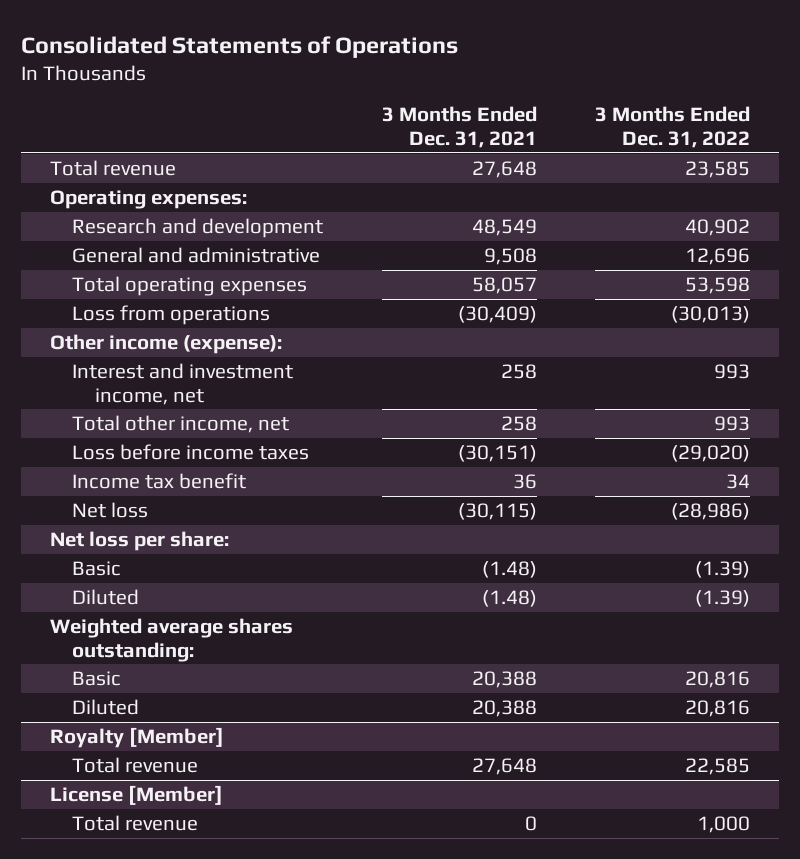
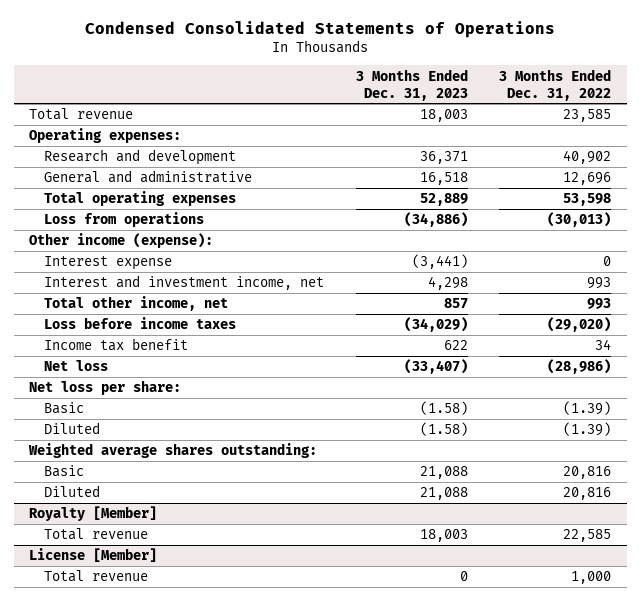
[21,35,459,58] Consolidated Statements of Operations -> [85,21,556,39] Condensed Consolidated Statements of Operations
[381,106,537,149] 3 Months Ended Dec. 31, 2021 -> none
none -> [355,68,468,101] 3 Months Ended Dec. 31, 2023
none -> [44,256,173,271] Interest expense

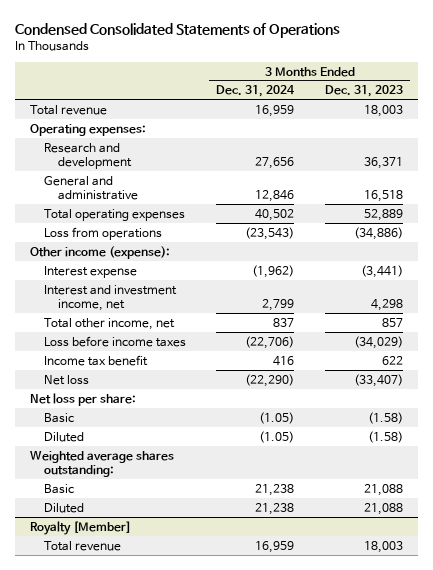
[499,68,612,101] 3 Months Ended Dec. 31, 2022 -> none
none -> [216,85,296,98] Dec. 31, 2024
[29,548,158,563] License [Member] -> none
[44,570,149,583] Total revenue -> none

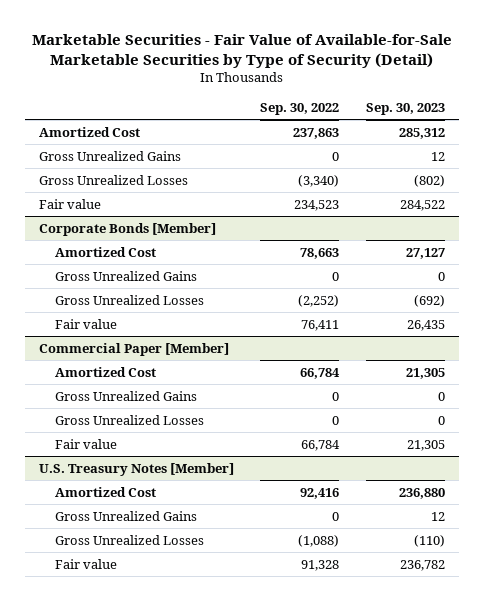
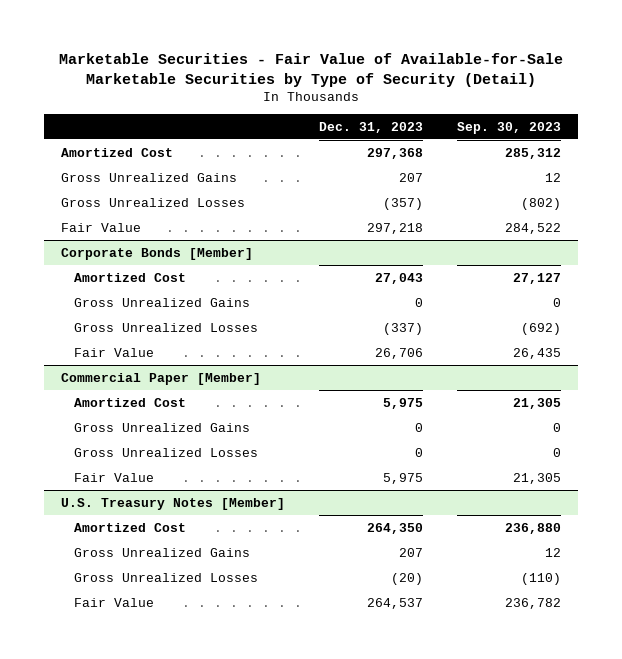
[260,102,340,115] Sep. 30, 2022 -> none
none -> [318,121,423,133] Dec. 31, 2023
[38,198,101,209] Fair value -> [60,222,141,232] Fair Value
[55,318,118,329] Fair value -> [73,347,154,357] Fair Value
[55,438,118,449] Fair value -> [73,472,154,482] Fair Value
[55,558,118,569] Fair value -> [73,597,154,607] Fair Value

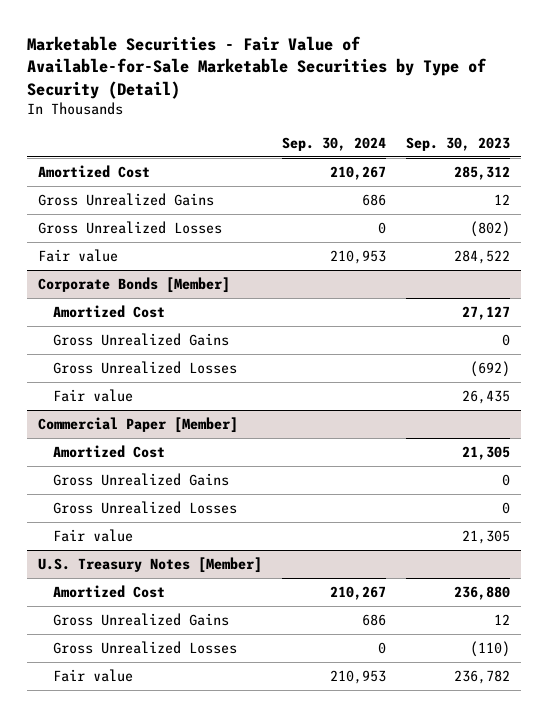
[318,121,423,133] Dec. 31, 2023 -> none
none -> [282,136,387,151] Sep. 30, 2024
[60,222,141,232] Fair Value -> [37,249,118,263] Fair value
[73,347,154,357] Fair Value -> [52,389,133,403] Fair value
[73,472,154,482] Fair Value -> [52,529,133,543] Fair value
[73,597,154,607] Fair Value -> [52,669,133,683] Fair value

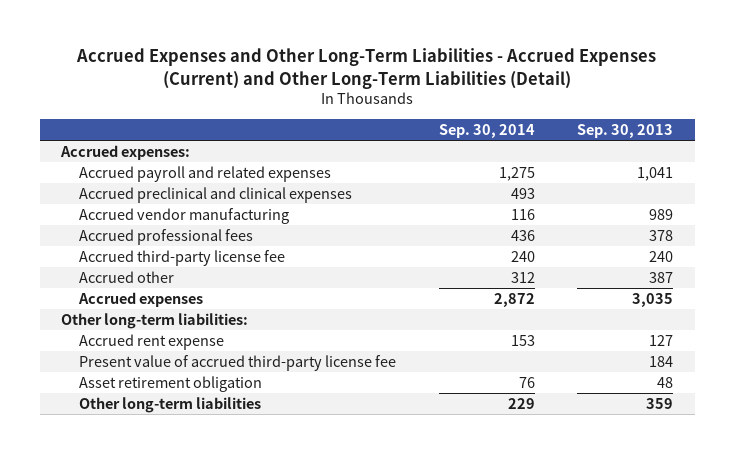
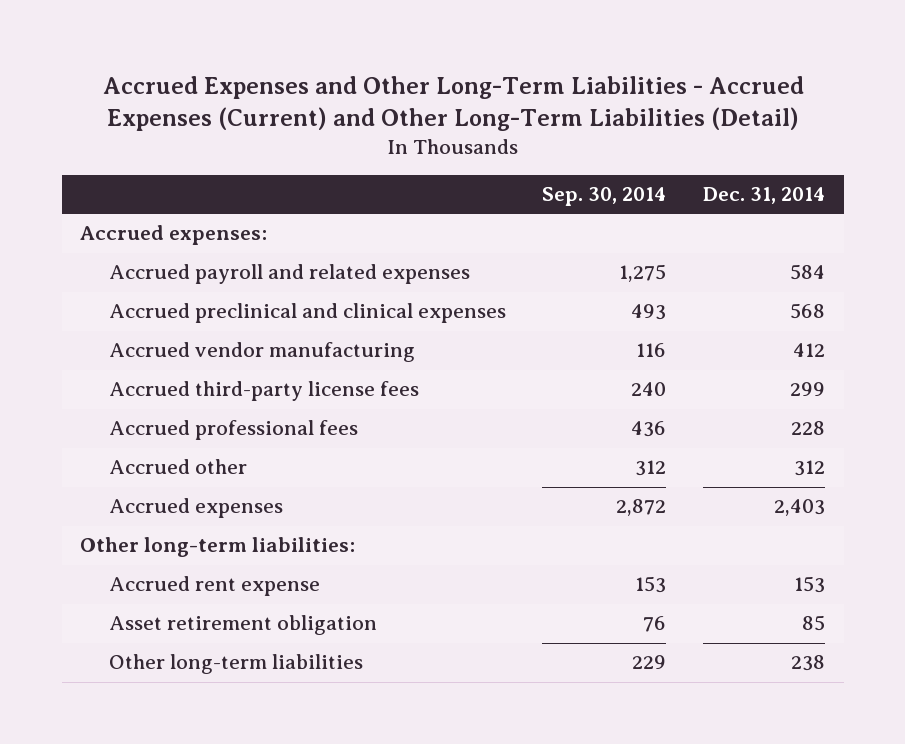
[577,124,674,139] Sep. 30, 2013 -> none
none -> [703,187,826,205] Dec. 31, 2014
none -> [108,381,419,402] Accrued third-party license fees
[79,250,286,267] Accrued third-party license fee -> none
[79,355,397,372] Present value of accrued third-party license fee -> none

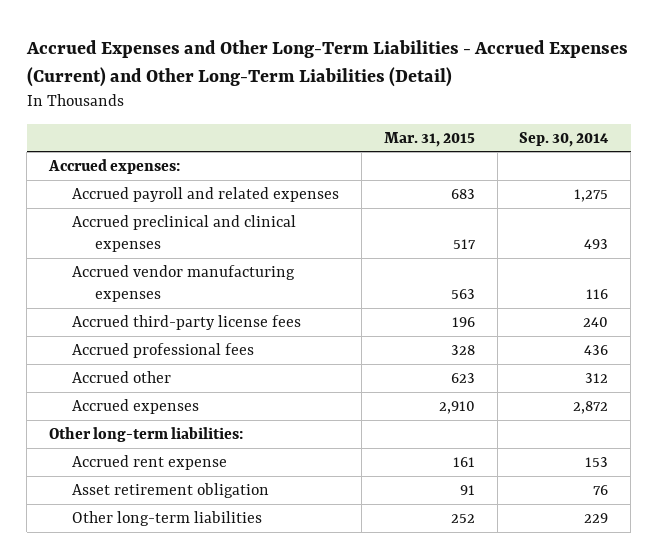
[703,187,826,205] Dec. 31, 2014 -> none
none -> [383,131,475,147] Mar. 31, 2015
[108,342,415,363] Accrued vendor manufacturing -> [72,265,296,302] Accrued vendor manufacturing expenses

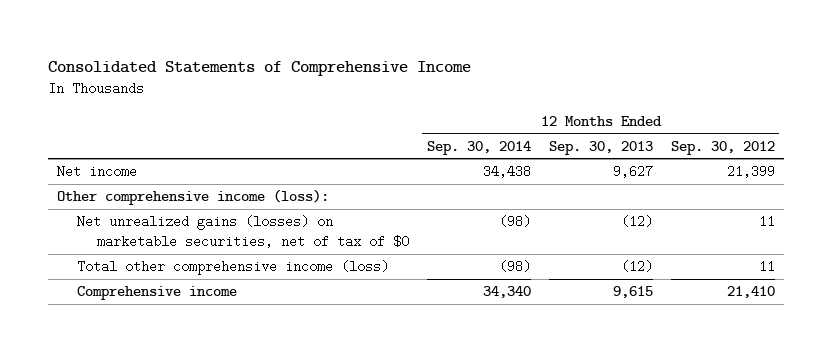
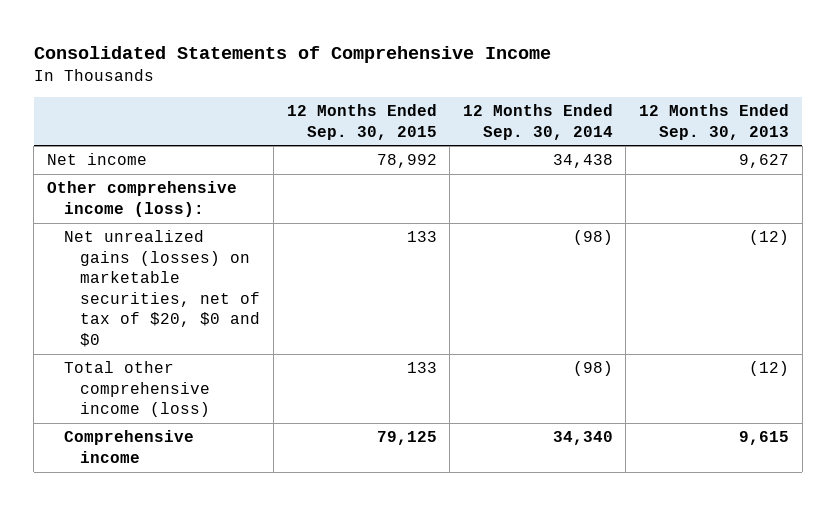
[670,140,775,155] Sep. 30, 2012 -> none
none -> [286,104,437,140] 12 Months Ended Sep. 30, 2015
[76,215,410,249] Net unrealized gains (losses) on marketable securities, net of tax of $0 -> [63,230,261,347] Net unrealized gains (losses) on marketable securities, net of tax of $20, $0 and $0

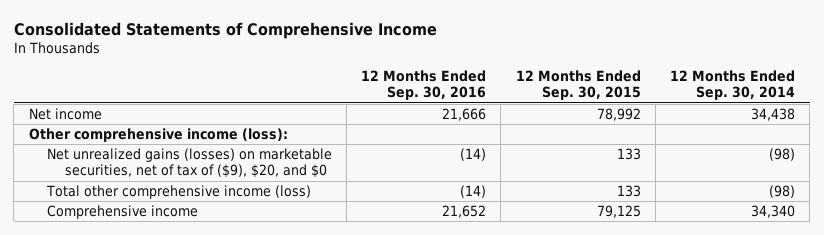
[639,104,790,140] 12 Months Ended Sep. 30, 2013 -> none
none -> [361,69,487,101] 12 Months Ended Sep. 30, 2016
[63,230,261,347] Net unrealized gains (losses) on marketable securities, net of tax of $20, $0 and $0 -> [46,147,332,179] Net unrealized gains (losses) on marketable securities, net of tax of ($9), $20, and $0

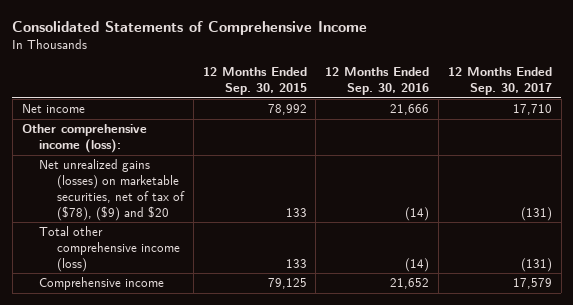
[670,69,796,101] 12 Months Ended Sep. 30, 2014 -> none
none -> [447,67,552,96] 12 Months Ended Sep. 30, 2017
[46,147,332,179] Net unrealized gains (losses) on marketable securities, net of tax of ($9), $20, and $0 -> [39,159,186,221] Net unrealized gains (losses) on marketable securities, net of tax of ($78), ($9) and $20

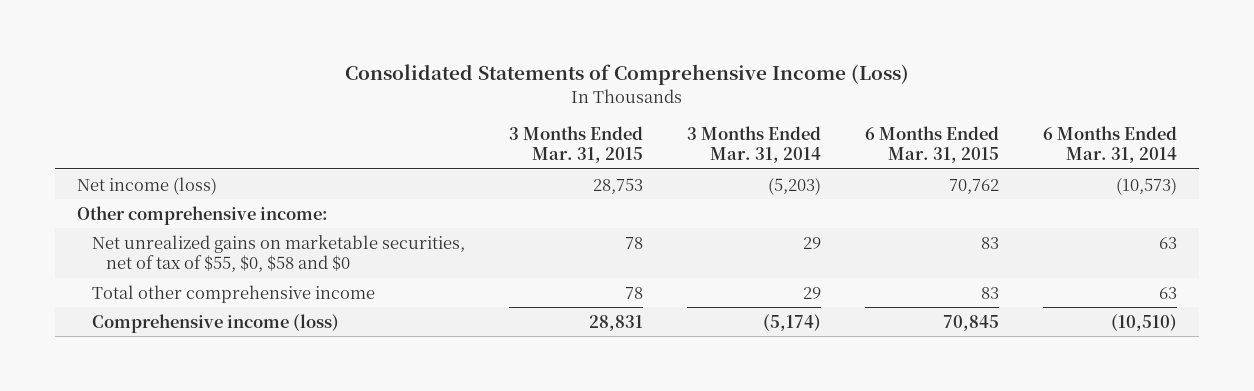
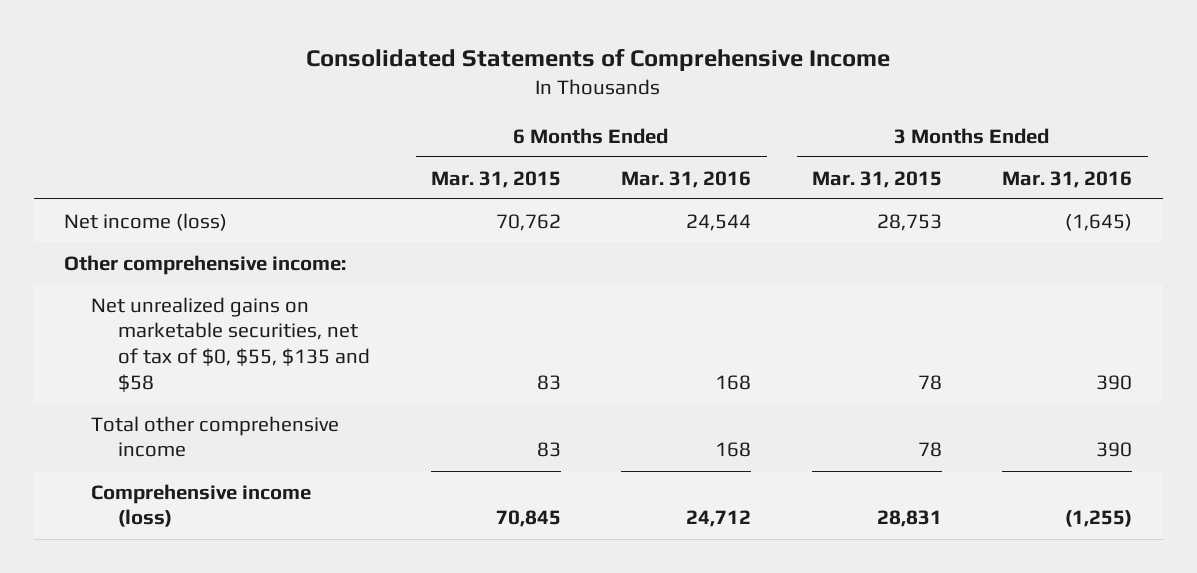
[344,64,909,86] Consolidated Statements of Comprehensive Income (Loss) -> [306,48,891,72] Consolidated Statements of Comprehensive Income
[686,125,821,164] 3 Months Ended Mar. 31, 2014 -> none
[1042,125,1177,164] 6 Months Ended Mar. 31, 2014 -> none
none -> [621,170,752,188] Mar. 31, 2016
none -> [1002,170,1133,188] Mar. 31, 2016
[91,234,465,273] Net unrealized gains on marketable securities, net of tax of $55, $0, $58 and $0 -> [91,296,371,392] Net unrealized gains on marketable securities, net of tax of $0, $55, $135 and $58

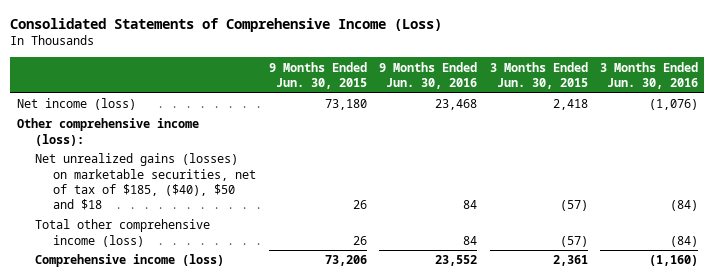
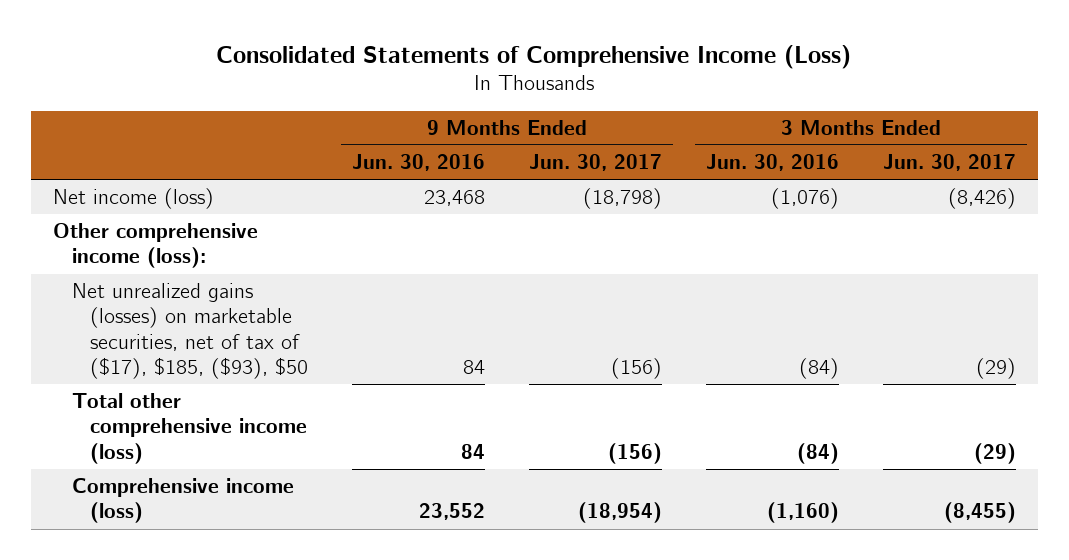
[268,61,367,90] 9 Months Ended Jun. 30, 2015 -> none
[489,61,588,90] 3 Months Ended Jun. 30, 2015 -> none
none -> [529,154,663,172] Jun. 30, 2017
none -> [882,154,1016,172] Jun. 30, 2017
[34,153,257,211] Net unrealized gains (losses) on marketable securities, net of tax of $185, ($40), $50 and $18 -> [71,283,309,379] Net unrealized gains (losses) on marketable securities, net of tax of ($17), $185, ($93), $50

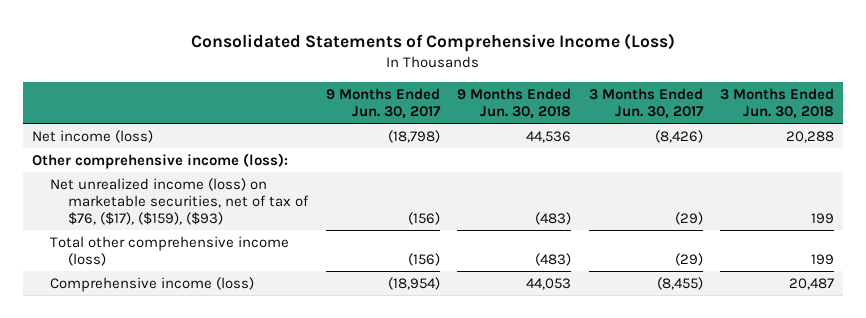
[352,154,486,172] Jun. 30, 2016 -> none
[705,154,839,172] Jun. 30, 2016 -> none
none -> [457,87,572,120] 9 Months Ended Jun. 30, 2018
none -> [720,87,835,120] 3 Months Ended Jun. 30, 2018
[71,283,309,379] Net unrealized gains (losses) on marketable securities, net of tax of ($17), $185, ($93), $50 -> [50,177,310,226] Net unrealized income (loss) on marketable securities, net of tax of $76, ($17), ($159), ($93)

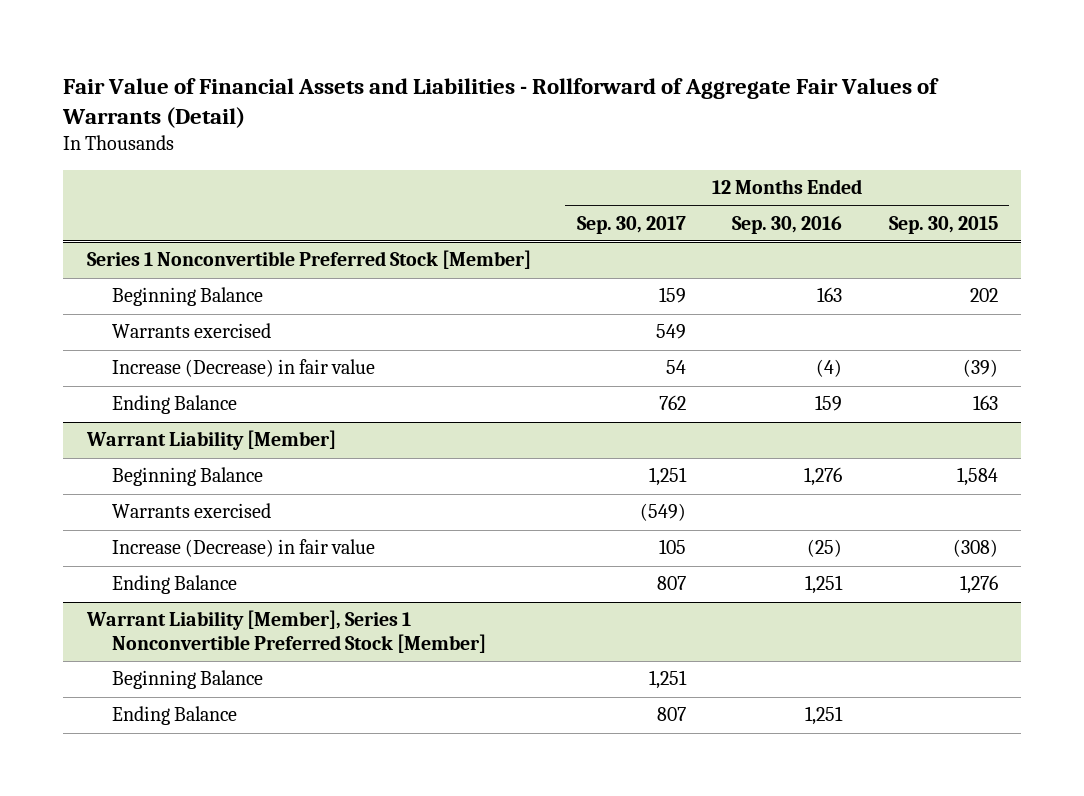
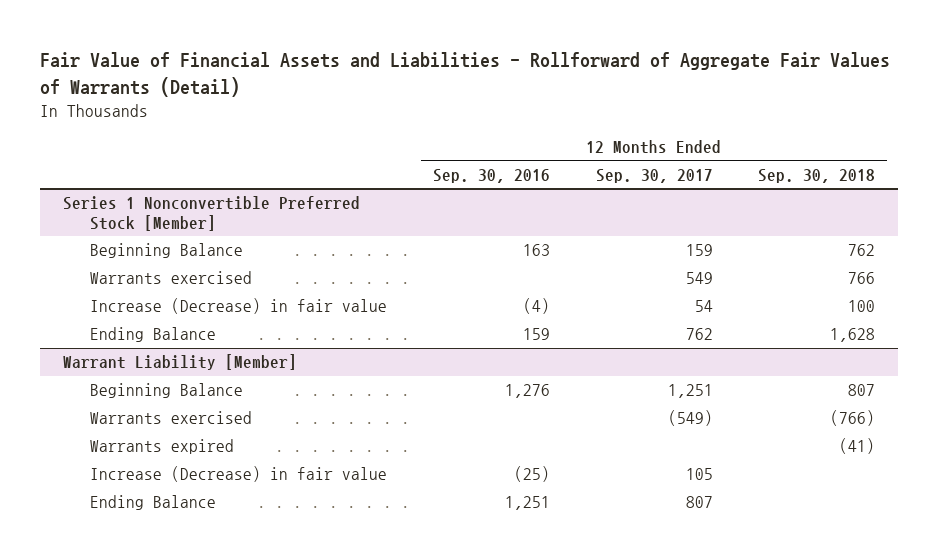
[888,215,998,234] Sep. 30, 2015 -> none
none -> [758,168,876,183] Sep. 30, 2018
none -> [89,439,234,455] Warrants expired
[85,610,486,654] Warrant Liability [Member], Series 1 Nonconvertible Preferred Stock [Member] -> none
[111,670,263,690] Beginning Balance -> none
[111,706,237,726] Ending Balance -> none

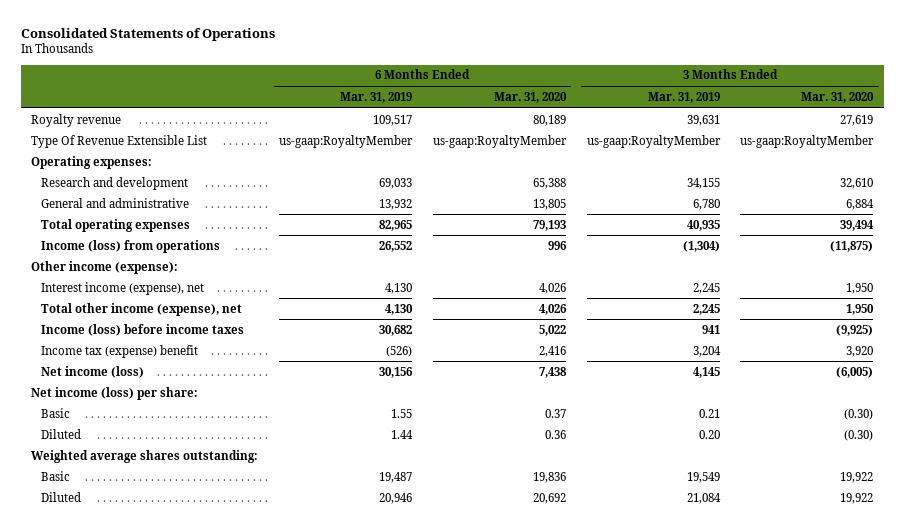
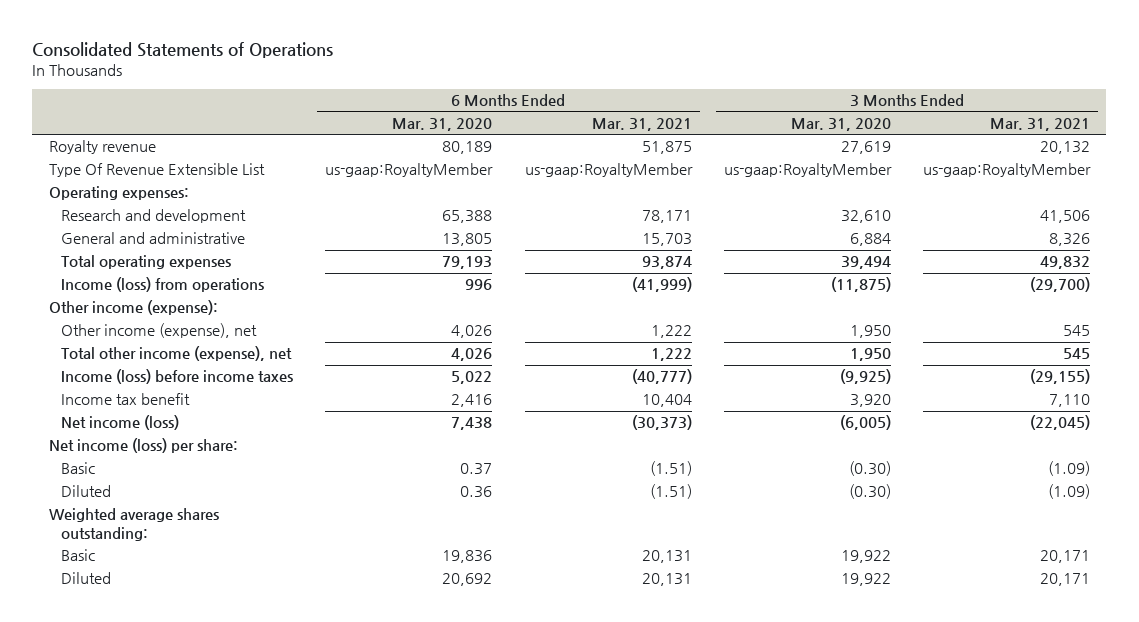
[339,91,412,103] Mar. 31, 2019 -> none
[647,91,720,103] Mar. 31, 2019 -> none
none -> [591,117,692,131] Mar. 31, 2021
none -> [990,117,1091,131] Mar. 31, 2021
[40,281,204,295] Interest income (expense), net -> [60,323,257,339] Other income (expense), net
[40,344,198,358] Income tax (expense) benefit -> [60,393,190,406] Income tax benefit

